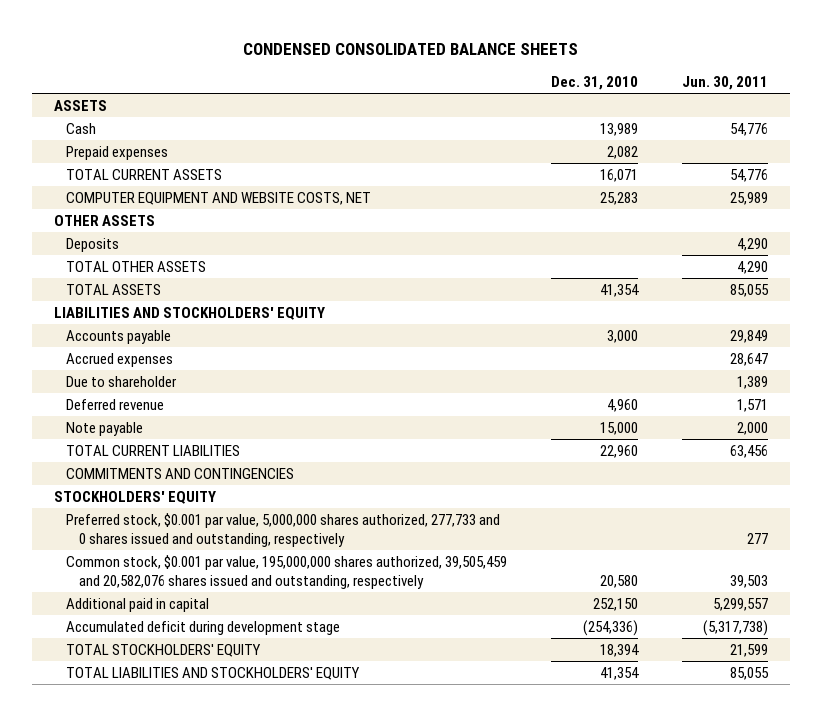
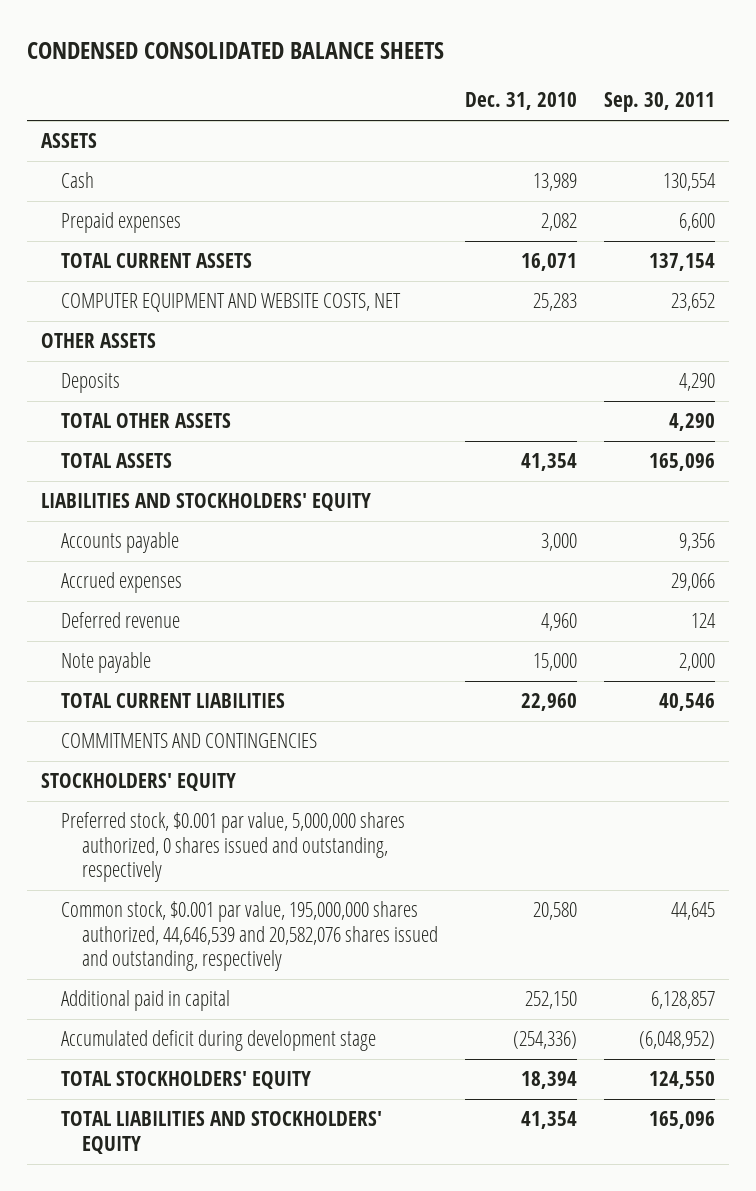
[681,76,768,91] Jun. 30, 2011 -> none
none -> [604,92,716,113] Sep. 30, 2011
[66,376,178,388] Due to shareholder -> none
[66,513,501,547] Preferred stock, $0.001 par value, 5,000,000 shares authorized, 277,733 and 0 shares issued and outstanding, respectively -> [61,812,406,883] Preferred stock, $0.001 par value, 5,000,000 shares authorized, 0 shares issued and outstanding, respectively
[66,555,508,589] Common stock, $0.001 par value, 195,000,000 shares authorized, 39,505,459 and 20,582,076 shares issued and outstanding, respectively -> [61,901,438,972] Common stock, $0.001 par value, 195,000,000 shares authorized, 44,646,539 and 20,582,076 shares issued and outstanding, respectively

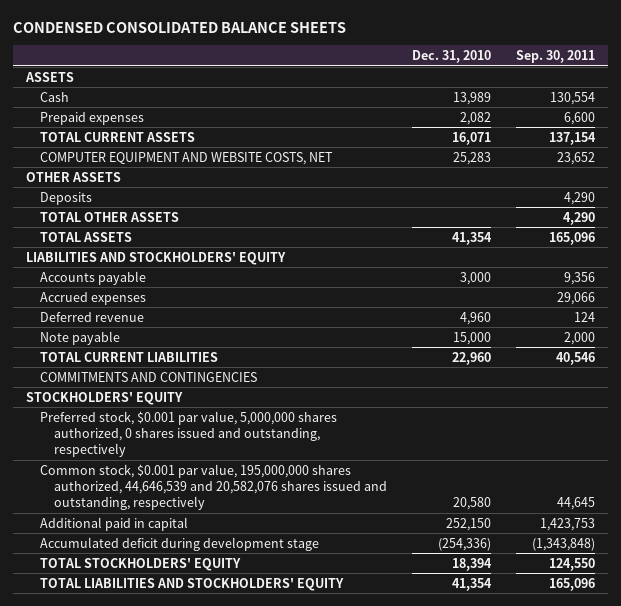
[651,991,716,1010] 6,128,857 -> [540,517,596,531] 1,423,753
[639,1031,716,1050] (6,048,952) -> [532,537,596,551] (1,343,848)

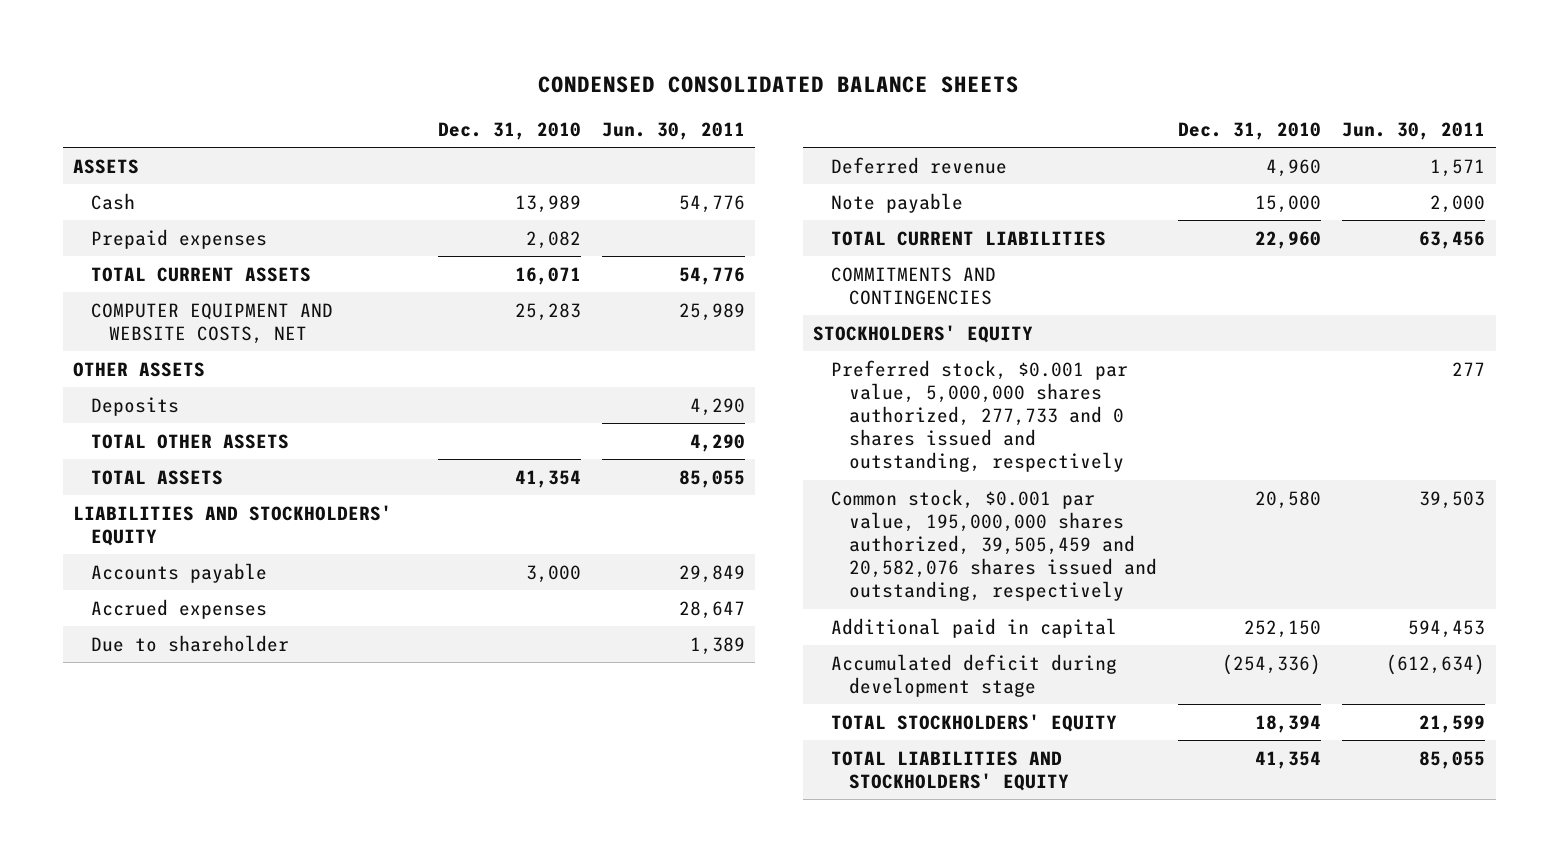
[516,49,596,63] Sep. 30, 2011 -> none
none -> [601,122,745,141] Jun. 30, 2011
none -> [90,634,289,652] Due to shareholder
[40,410,338,458] Preferred stock, $0.001 par value, 5,000,000 shares authorized, 0 shares issued and outstanding, respectively -> [831,359,1129,473] Preferred stock, $0.001 par value, 5,000,000 shares authorized, 277,733 and 0 shares issued and outstanding, respectively
[40,463,388,511] Common stock, $0.001 par value, 195,000,000 shares authorized, 44,646,539 and 20,582,076 shares issued and outstanding, respectively -> [831,488,1158,602] Common stock, $0.001 par value, 195,000,000 shares authorized, 39,505,459 and 20,582,076 shares issued and outstanding, respectively

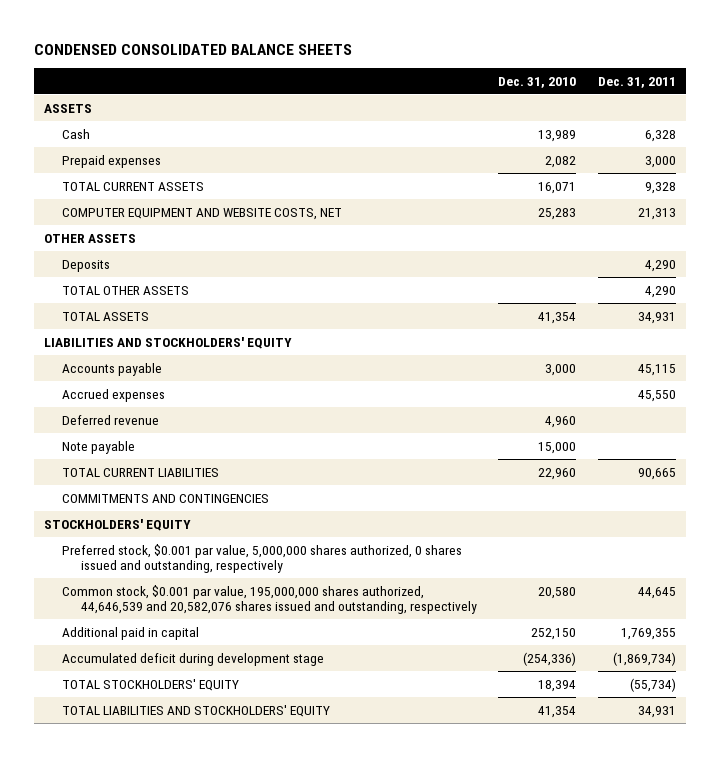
[601,122,745,141] Jun. 30, 2011 -> none
none -> [597,76,676,88] Dec. 31, 2011
[90,634,289,652] Due to shareholder -> none
[831,359,1129,473] Preferred stock, $0.001 par value, 5,000,000 shares authorized, 277,733 and 0 shares issued and outstanding, respectively -> [62,543,463,574] Preferred stock, $0.001 par value, 5,000,000 shares authorized, 0 shares issued and outstanding, respectively
[831,488,1158,602] Common stock, $0.001 par value, 195,000,000 shares authorized, 39,505,459 and 20,582,076 shares issued and outstanding, respectively -> [62,584,477,615] Common stock, $0.001 par value, 195,000,000 shares authorized, 44,646,539 and 20,582,076 shares issued and outstanding, respectively

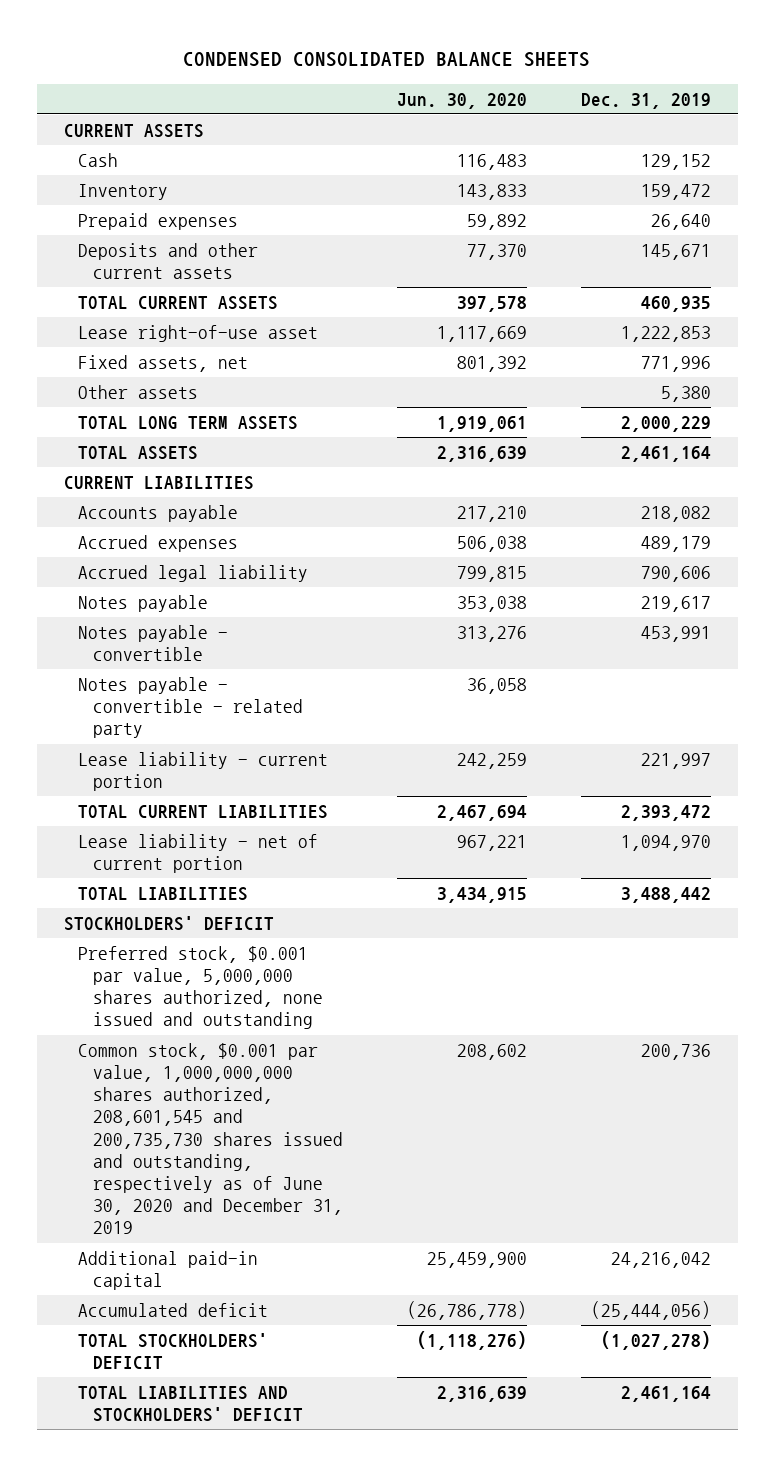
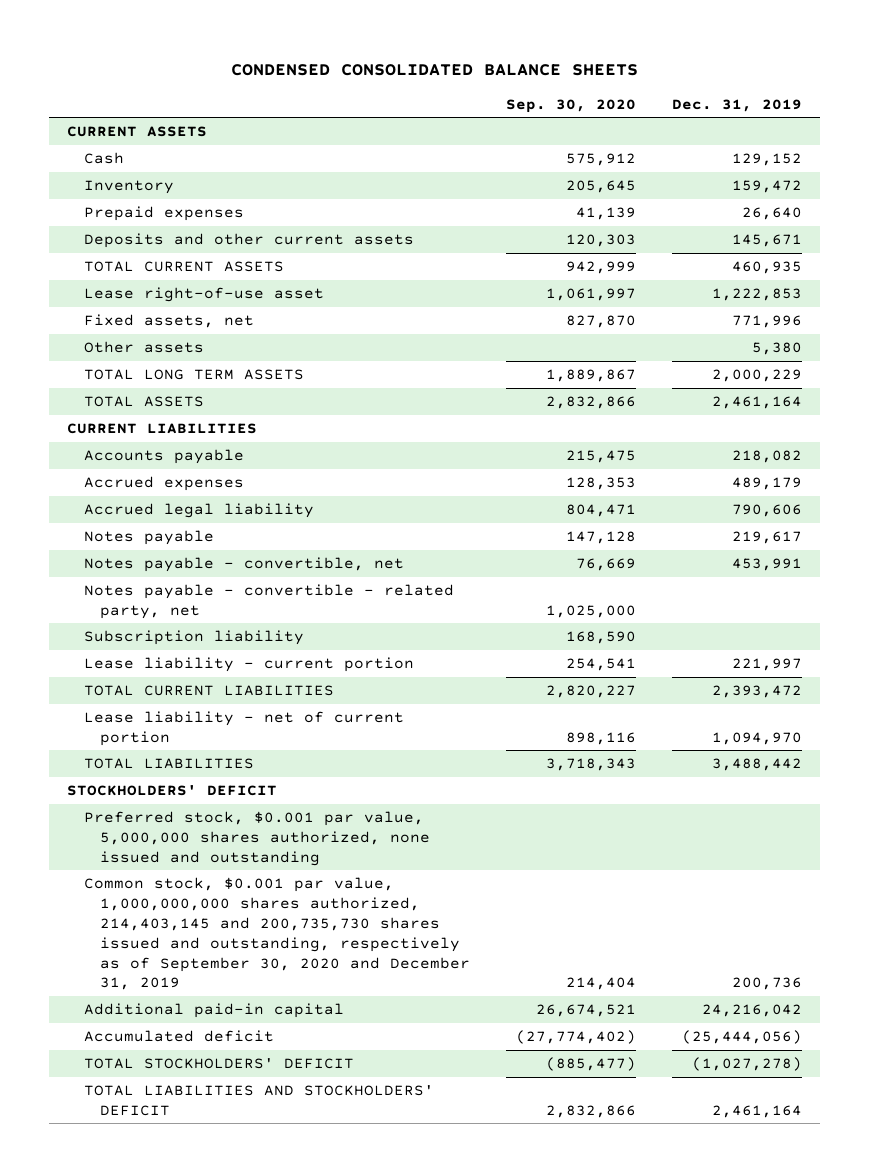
[396,92,527,109] Jun. 30, 2020 -> none
none -> [505,98,636,113] Sep. 30, 2020
[78,625,229,662] Notes payable - convertible -> [83,557,404,573] Notes payable - convertible, net
[78,677,303,739] Notes payable - convertible - related party -> [83,584,454,619] Notes payable - convertible - related party, net
none -> [83,630,304,646] Subscription liability
[78,1043,343,1235] Common stock, $0.001 par value, 1,000,000,000 shares authorized, 208,601,545 and 200,735,730 shares issued and outstanding, respectively as of June 30, 2020 and December 31, 2019 -> [83,877,470,991] Common stock, $0.001 par value, 1,000,000,000 shares authorized, 214,403,145 and 200,735,730 shares issued and outstanding, respectively as of September 30, 2020 and December 31, 2019

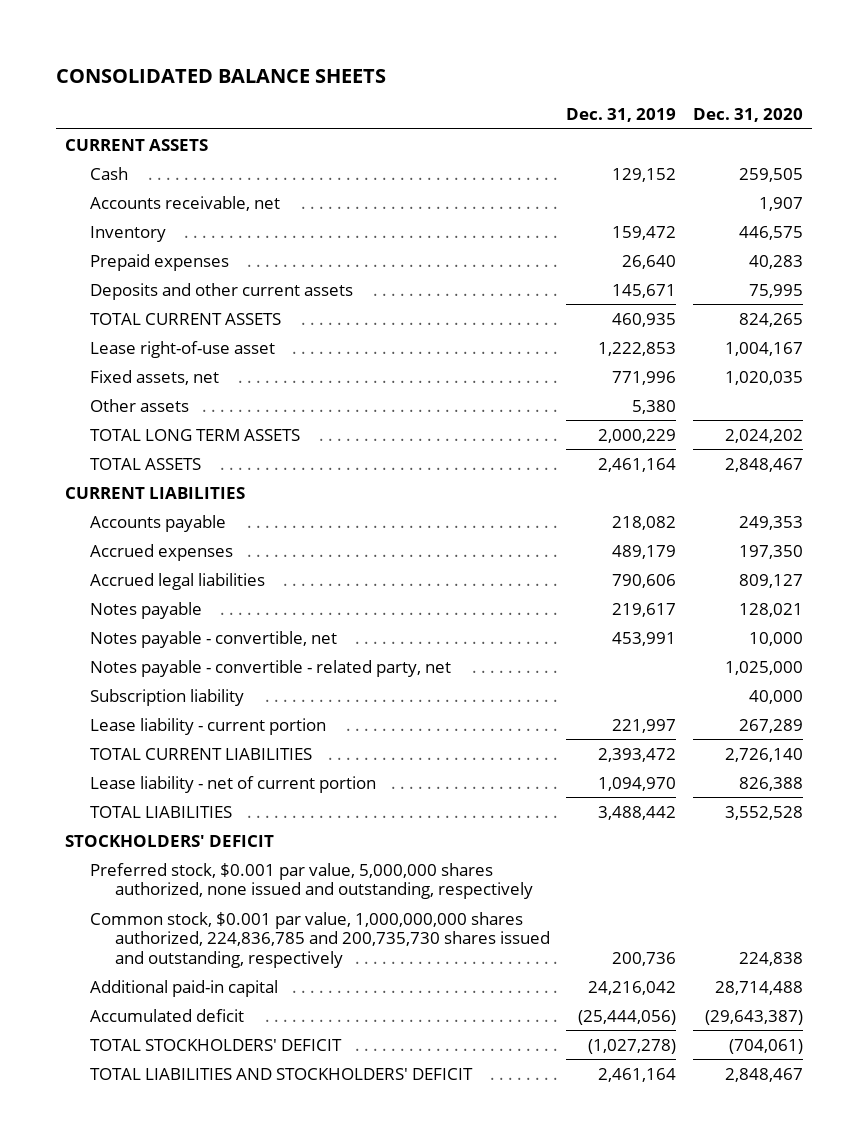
[230,63,638,76] CONDENSED CONSOLIDATED BALANCE SHEETS -> [56,68,387,83] CONSOLIDATED BALANCE SHEETS
[505,98,636,113] Sep. 30, 2020 -> none
none -> [693,108,804,123] Dec. 31, 2020
none -> [89,195,280,211] Accounts receivable, net
[83,503,314,519] Accrued legal liability -> [89,572,265,590] Accrued legal liabilities
[83,811,430,866] Preferred stock, $0.001 par value, 5,000,000 shares authorized, none issued and outstanding -> [89,862,533,900] Preferred stock, $0.001 par value, 5,000,000 shares authorized, none issued and outstanding, respectively
[83,877,470,991] Common stock, $0.001 par value, 1,000,000,000 shares authorized, 214,403,145 and 200,735,730 shares issued and outstanding, respectively as of September 30, 2020 and December 31, 2019 -> [89,911,550,968] Common stock, $0.001 par value, 1,000,000,000 shares authorized, 224,836,785 and 200,735,730 shares issued and outstanding, respectively

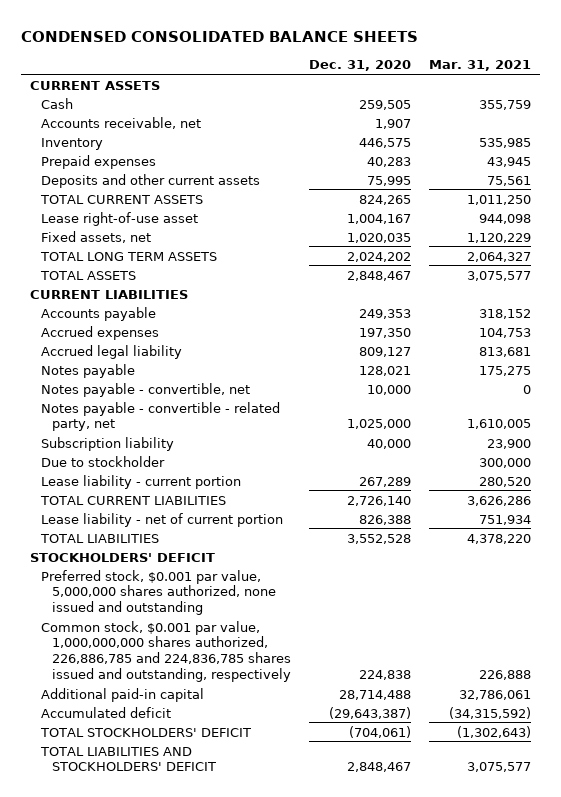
[56,68,387,83] CONSOLIDATED BALANCE SHEETS -> [21,30,419,42] CONDENSED CONSOLIDATED BALANCE SHEETS
[566,108,677,123] Dec. 31, 2019 -> none
none -> [428,60,531,72] Mar. 31, 2021
[89,398,189,412] Other assets -> none
[89,572,265,590] Accrued legal liabilities -> [41,344,183,359] Accrued legal liability
none -> [41,455,166,467] Due to stockholder
[89,862,533,900] Preferred stock, $0.001 par value, 5,000,000 shares authorized, none issued and outstanding, respectively -> [41,569,277,616] Preferred stock, $0.001 par value, 5,000,000 shares authorized, none issued and outstanding
[89,911,550,968] Common stock, $0.001 par value, 1,000,000,000 shares authorized, 224,836,785 and 200,735,730 shares issued and outstanding, respectively -> [41,620,292,682] Common stock, $0.001 par value, 1,000,000,000 shares authorized, 226,886,785 and 224,836,785 shares issued and outstanding, respectively

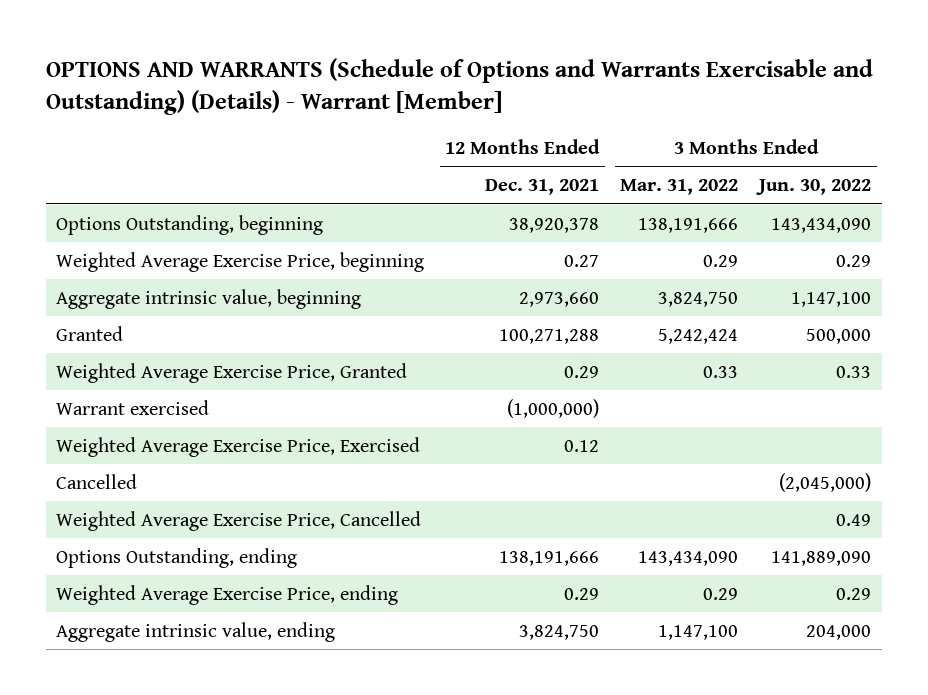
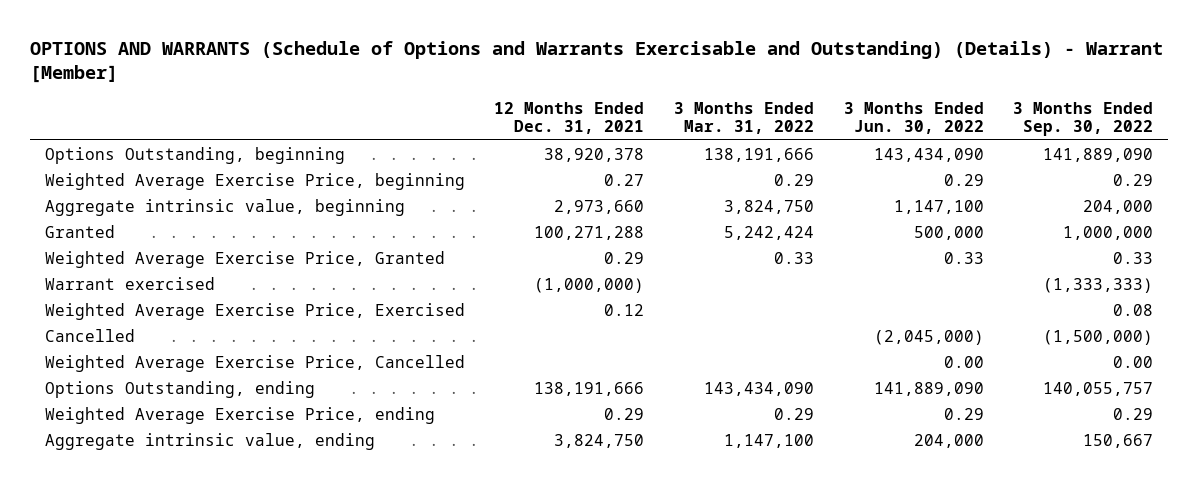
none -> [1013,101,1154,137] 3 Months Ended Sep. 30, 2022
[836,513,872,526] 0.49 -> [943,355,984,368] 0.00

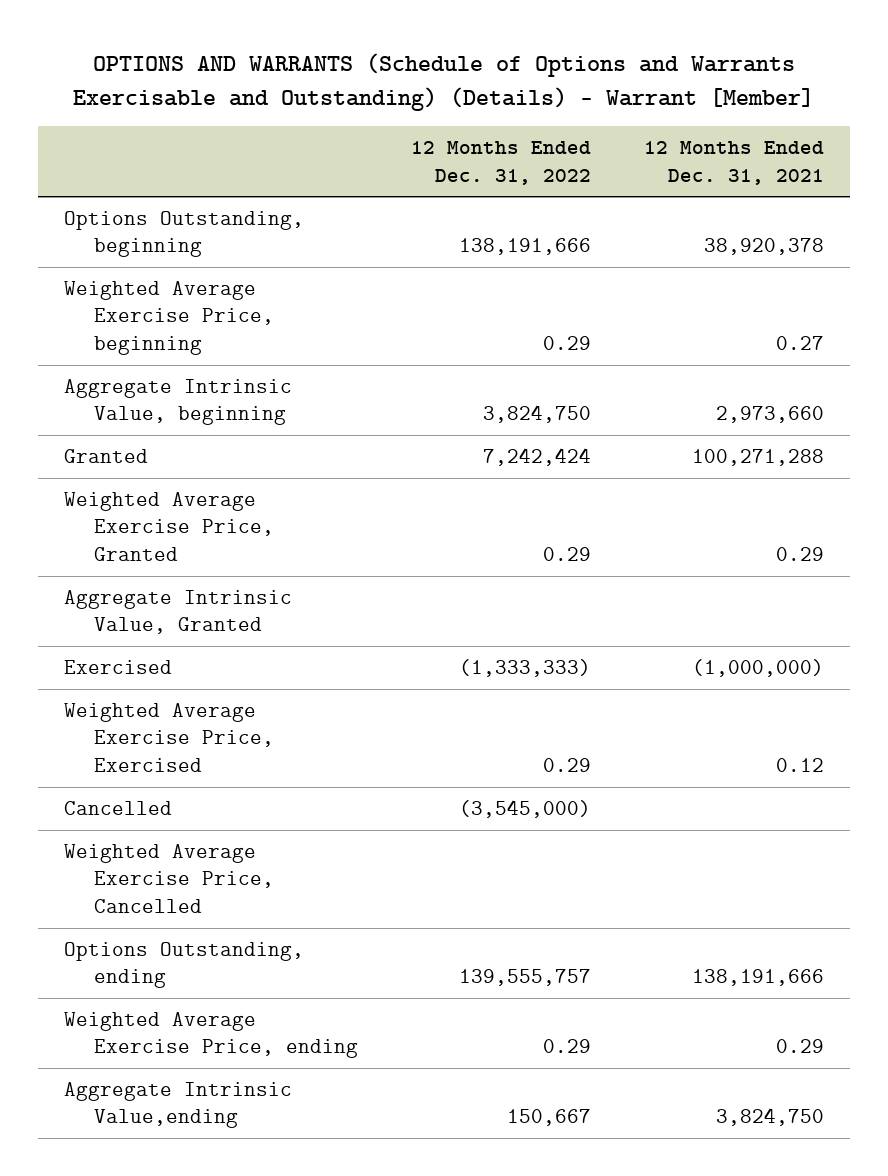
[673,101,814,135] 3 Months Ended Mar. 31, 2022 -> none
[843,101,984,135] 3 Months Ended Jun. 30, 2022 -> none
[1013,101,1154,137] 3 Months Ended Sep. 30, 2022 -> none
none -> [410,141,591,185] 12 Months Ended Dec. 31, 2022
[44,198,405,216] Aggregate intrinsic value, beginning -> [64,378,293,426] Aggregate Intrinsic Value, beginning
none -> [64,589,293,635] Aggregate Intrinsic Value, Granted
[44,276,215,290] Warrant exercised -> [64,659,173,674] Exercised
[44,432,375,450] Aggregate intrinsic value, ending -> [64,1081,293,1129] Aggregate Intrinsic Value,ending

